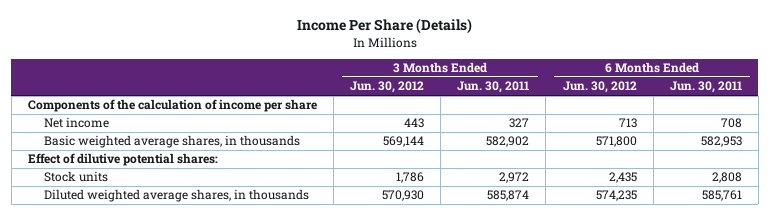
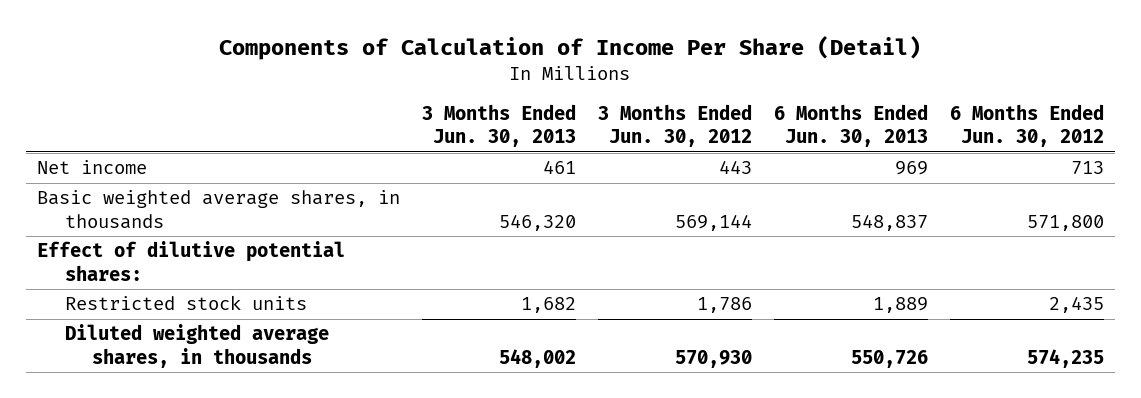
[296,18,472,35] Income Per Share (Details) -> [219,35,922,60] Components of Calculation of Income Per Share (Detail)
[457,81,530,94] Jun. 30, 2011 -> none
[669,81,742,94] Jun. 30, 2011 -> none
none -> [421,103,576,148] 3 Months Ended Jun. 30, 2013
none -> [773,103,928,148] 6 Months Ended Jun. 30, 2013
[28,99,318,113] Components of the calculation of income per share -> none
[43,171,108,183] Stock units -> [64,295,307,311] Restricted stock units

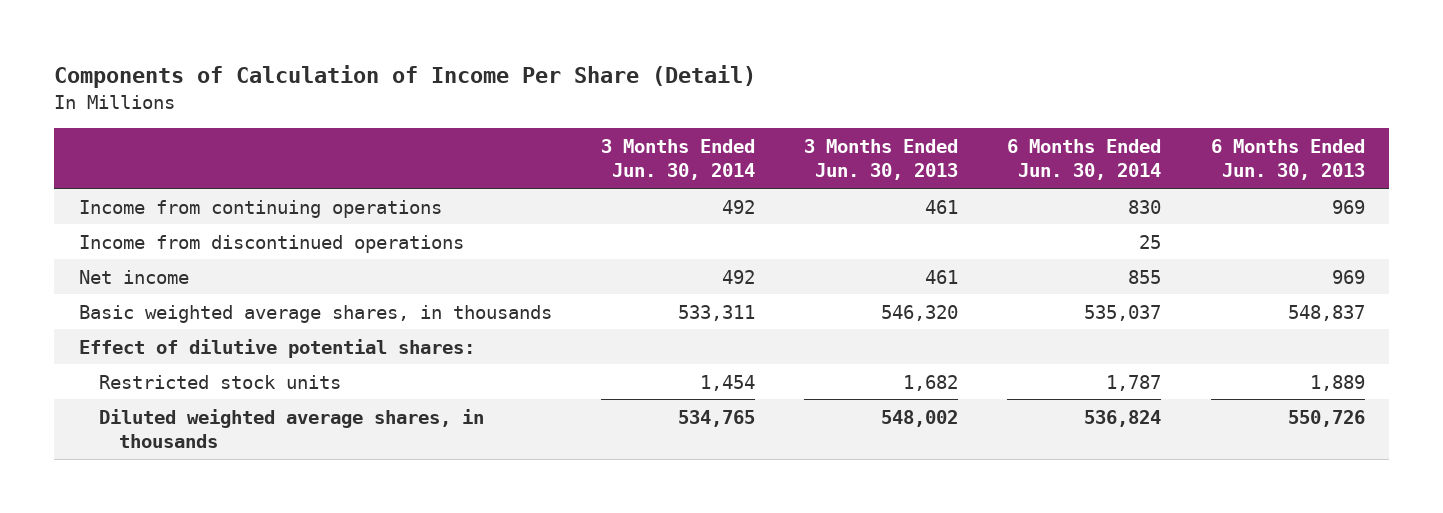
[597,103,752,148] 3 Months Ended Jun. 30, 2012 -> none
[949,103,1104,148] 6 Months Ended Jun. 30, 2012 -> none
none -> [600,138,755,181] 3 Months Ended Jun. 30, 2014
none -> [1007,138,1162,181] 6 Months Ended Jun. 30, 2014
none -> [78,199,442,218] Income from continuing operations
none -> [78,234,464,253] Income from discontinued operations

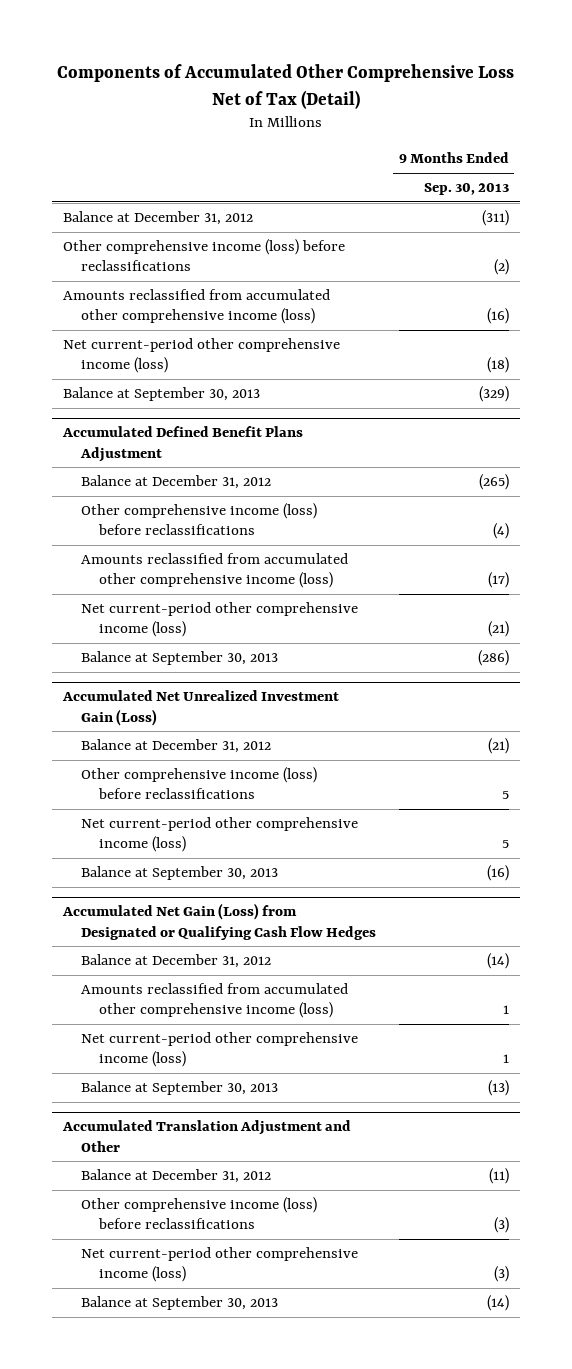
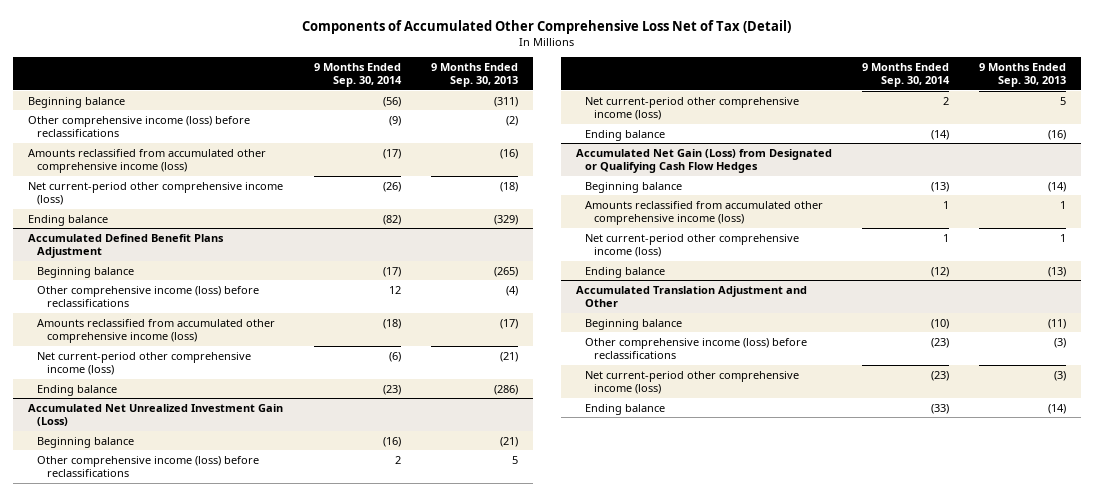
none -> [314,62,403,87] 9 Months Ended Sep. 30, 2014
[63,211,254,226] Balance at December 31, 2012 -> [28,96,126,108] Beginning balance
[63,387,261,402] Balance at September 30, 2013 -> [28,214,109,226] Ending balance
[80,475,271,490] Balance at December 31, 2012 -> [37,266,135,278] Beginning balance
[80,651,278,666] Balance at September 30, 2013 -> [37,384,118,396] Ending balance
[80,739,271,754] Balance at December 31, 2012 -> [37,436,135,448] Beginning balance
[80,866,278,881] Balance at September 30, 2013 -> [585,129,666,141] Ending balance
[80,954,271,969] Balance at December 31, 2012 -> [585,181,683,193] Beginning balance
[80,1081,278,1096] Balance at September 30, 2013 -> [585,266,666,278] Ending balance
[80,1169,271,1184] Balance at December 31, 2012 -> [585,318,683,330] Beginning balance
[80,1296,278,1311] Balance at September 30, 2013 -> [585,403,666,415] Ending balance

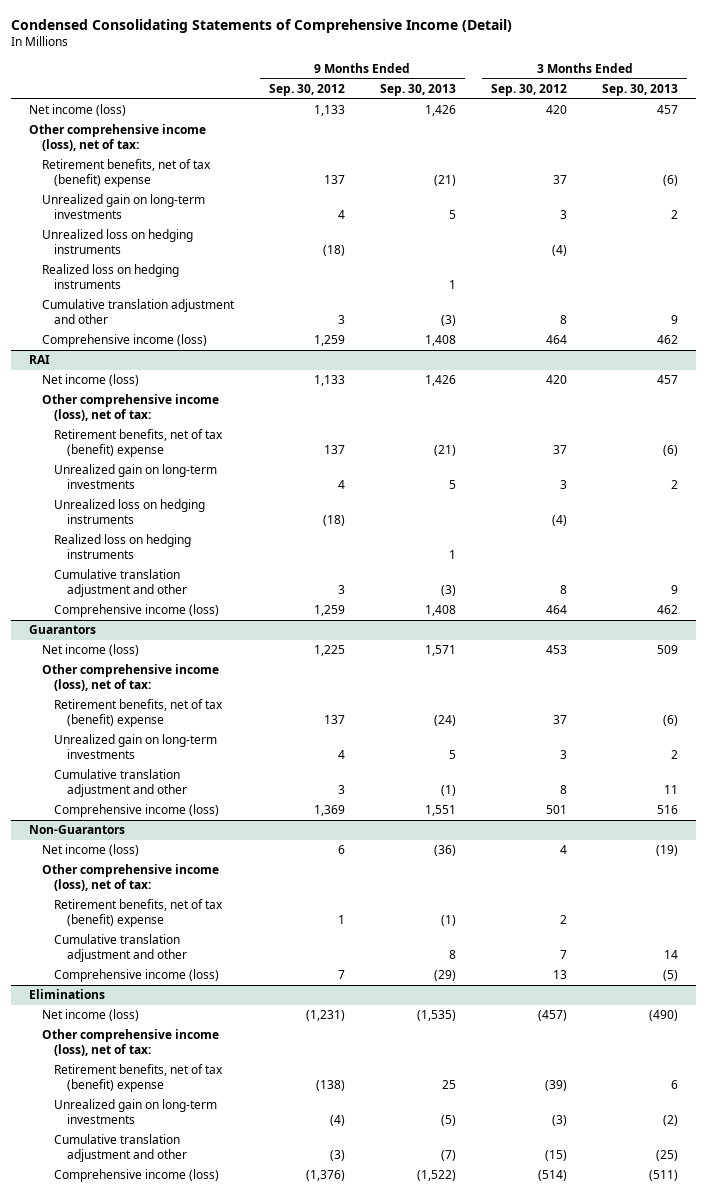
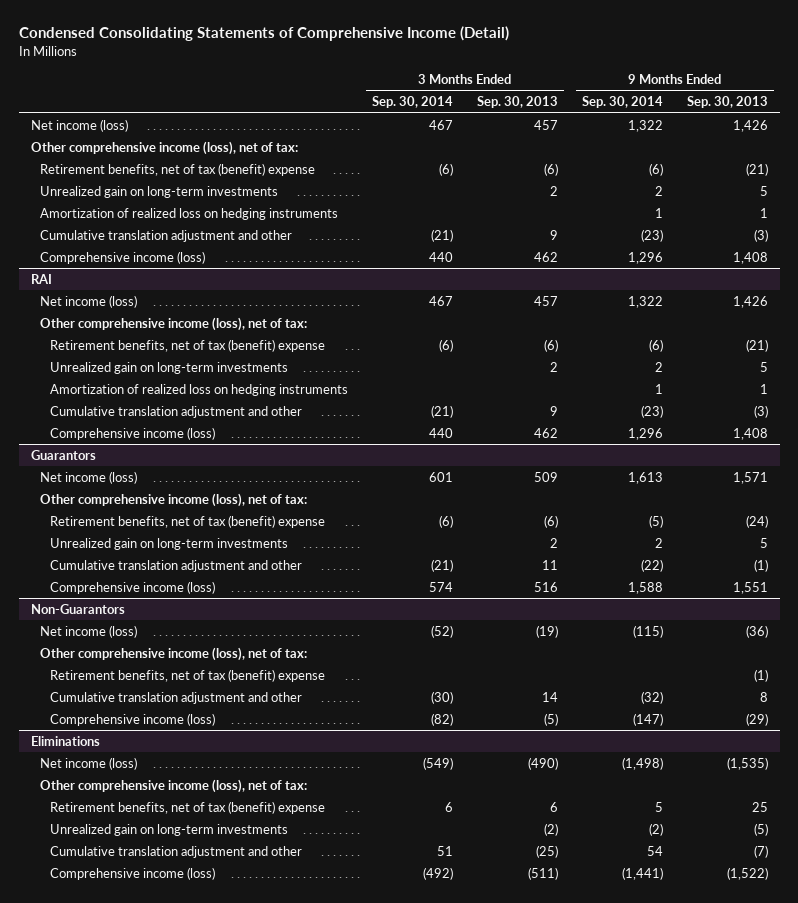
[268,84,345,97] Sep. 30, 2012 -> none
[491,84,568,97] Sep. 30, 2012 -> none
none -> [372,96,454,109] Sep. 30, 2014
none -> [581,96,663,109] Sep. 30, 2014
[41,229,193,254] Unrealized loss on hedging instruments -> none
[41,264,179,289] Realized loss on hedging instruments -> [40,207,339,220] Amortization of realized loss on hedging instruments
[54,499,206,524] Unrealized loss on hedging instruments -> none
[54,534,192,559] Realized loss on hedging instruments -> [50,383,349,396] Amortization of realized loss on hedging instruments

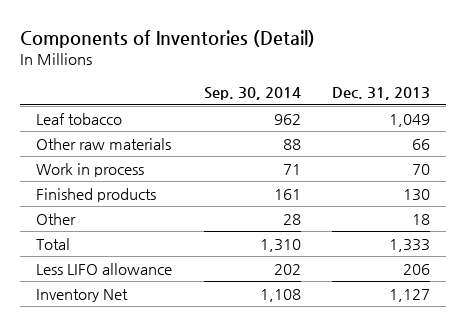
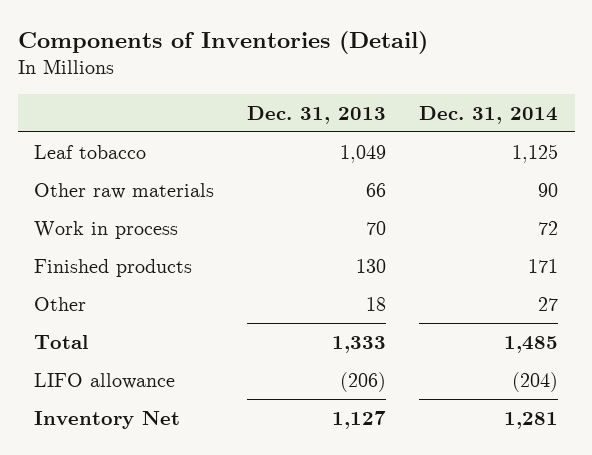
[203,87,301,101] Sep. 30, 2014 -> none
none -> [419,105,559,124] Dec. 31, 2014
[36,262,173,275] Less LIFO allowance -> [34,372,176,389] LIFO allowance
[403,263,431,275] 206 -> [340,371,387,392] (206)

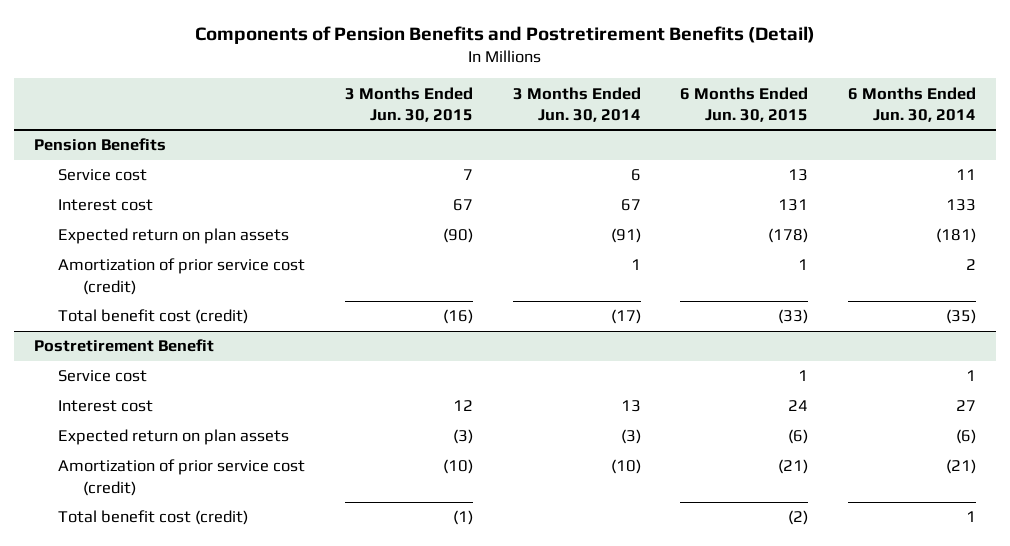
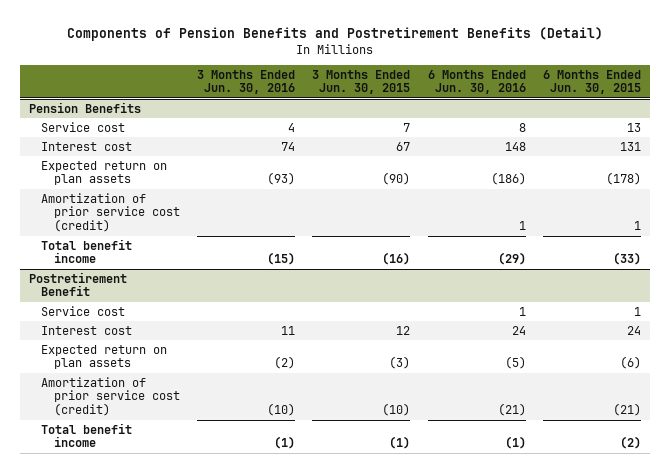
[512,86,641,122] 3 Months Ended Jun. 30, 2014 -> none
[848,86,977,122] 6 Months Ended Jun. 30, 2014 -> none
none -> [197,69,296,95] 3 Months Ended Jun. 30, 2016
none -> [427,69,526,95] 6 Months Ended Jun. 30, 2016
[58,309,249,325] Total benefit cost (credit) -> [41,238,133,264] Total benefit income
[58,510,249,526] Total benefit cost (credit) -> [41,422,133,448] Total benefit income

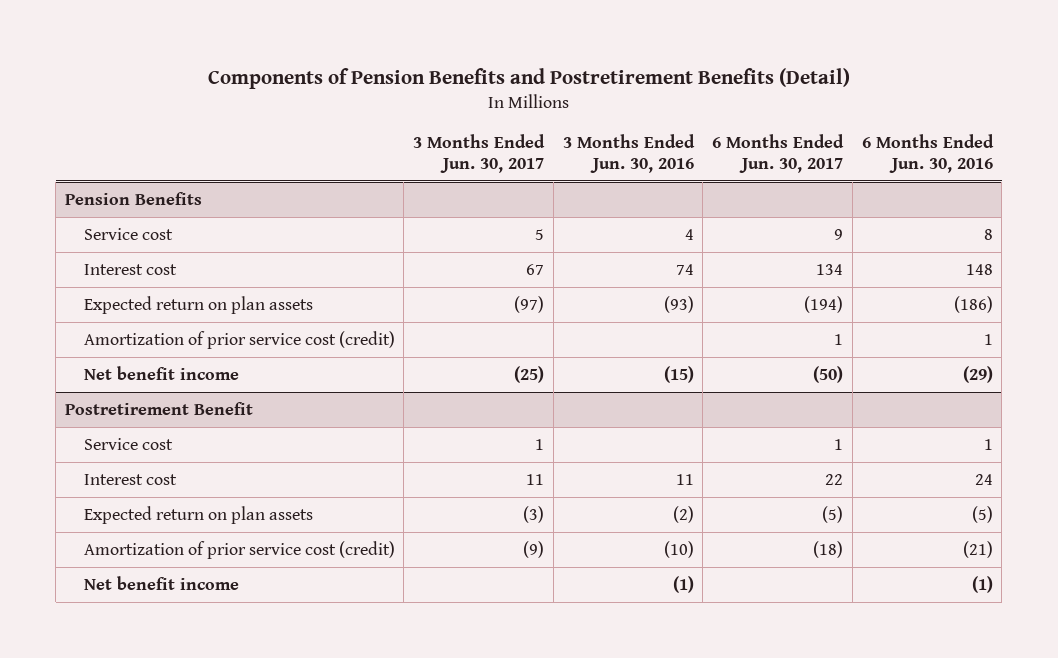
[312,69,411,95] 3 Months Ended Jun. 30, 2015 -> none
[543,69,642,95] 6 Months Ended Jun. 30, 2015 -> none
none -> [413,134,546,174] 3 Months Ended Jun. 30, 2017
none -> [712,134,845,174] 6 Months Ended Jun. 30, 2017
[41,238,133,264] Total benefit income -> [83,365,239,380] Net benefit income
[41,422,133,448] Total benefit income -> [83,575,239,590] Net benefit income

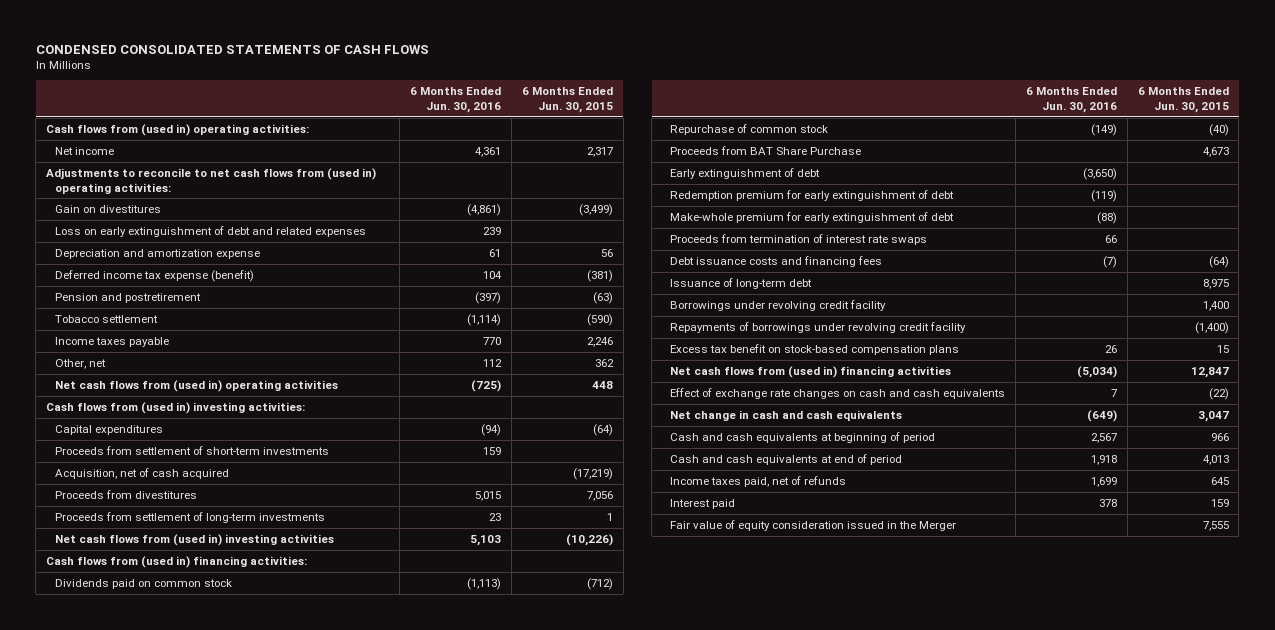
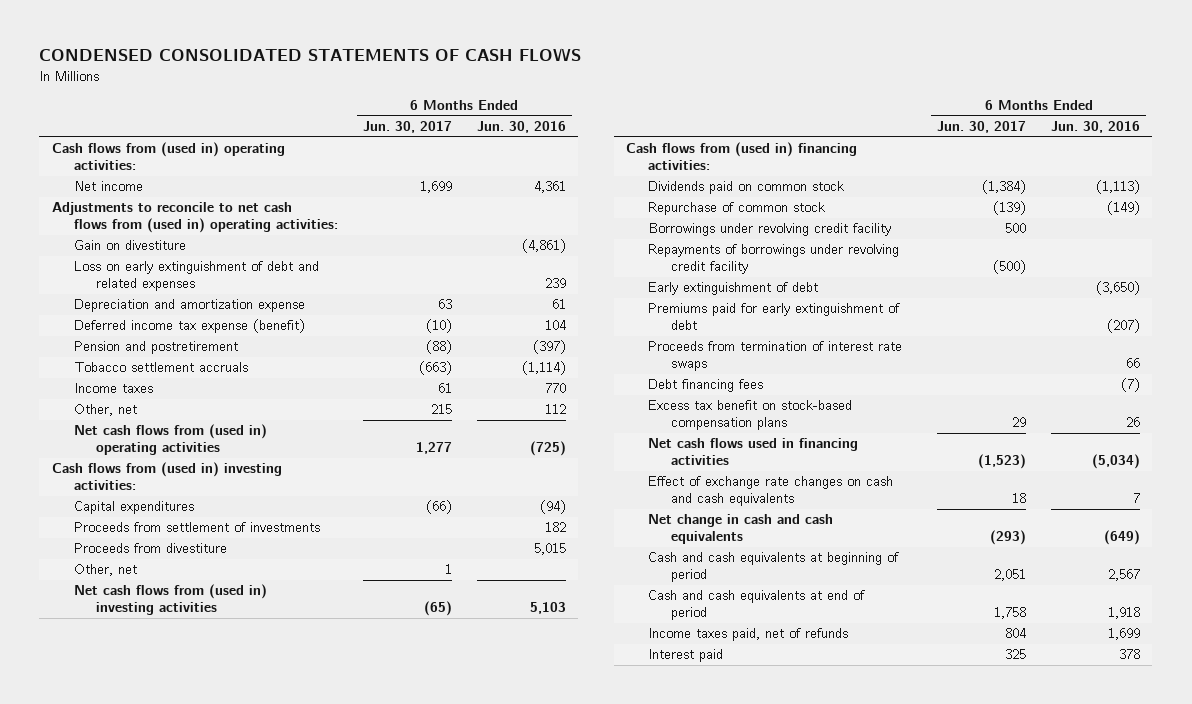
[521,87,613,114] 6 Months Ended Jun. 30, 2015 -> none
none -> [362,120,452,133] Jun. 30, 2017
[54,204,161,213] Gain on divestitures -> [74,240,187,251] Gain on divestiture
[54,314,158,323] Tobacco settlement -> [74,362,249,373] Tobacco settlement accruals
[54,336,169,347] Income taxes payable -> [74,383,154,394] Income taxes
[54,467,229,479] Acquisition, net of cash acquired -> none
[54,511,325,523] Proceeds from settlement of long-term investments -> none
[54,445,329,455] Proceeds from settlement of short-term investments -> [74,522,321,533] Proceeds from settlement of investments
[483,446,502,455] 159 -> [544,522,566,533] 182
[54,489,197,499] Proceeds from divestitures -> [74,543,228,554] Proceeds from divestiture
none -> [74,564,138,577] Other, net
[670,145,862,155] Proceeds from BAT Share Purchase -> none
[670,189,955,201] Redemption premium for early extinguishment of debt -> none
[670,211,955,223] Make-whole premium for early extinguishment of debt -> none
[670,255,883,267] Debt issuance costs and financing fees -> none
[670,277,813,289] Issuance of long-term debt -> none
[670,167,821,179] Early extinguishment of debt -> [648,282,819,296] Early extinguishment of debt
none -> [648,303,901,331] Premiums paid for early extinguishment of debt
[670,233,928,245] Proceeds from termination of interest rate swaps -> [648,341,903,372] Proceeds from termination of interest rate swaps
none -> [648,379,764,393] Debt financing fees
[670,365,952,378] Net cash flows from (used in) financing activities -> [648,438,859,466] Net cash flows used in financing activities
[670,519,957,531] Fair value of equity consideration issued in the Merger -> none

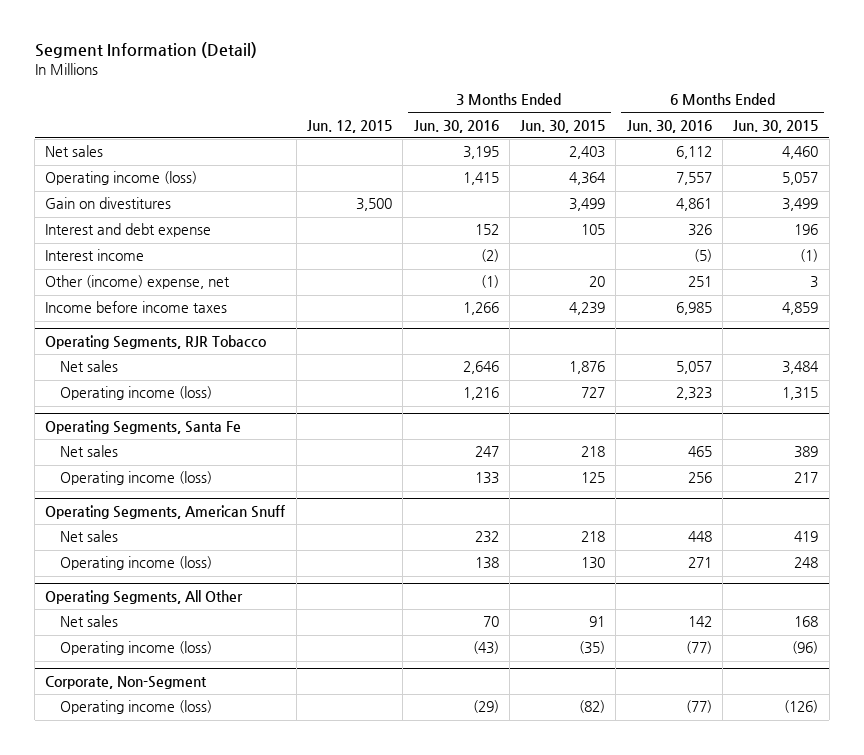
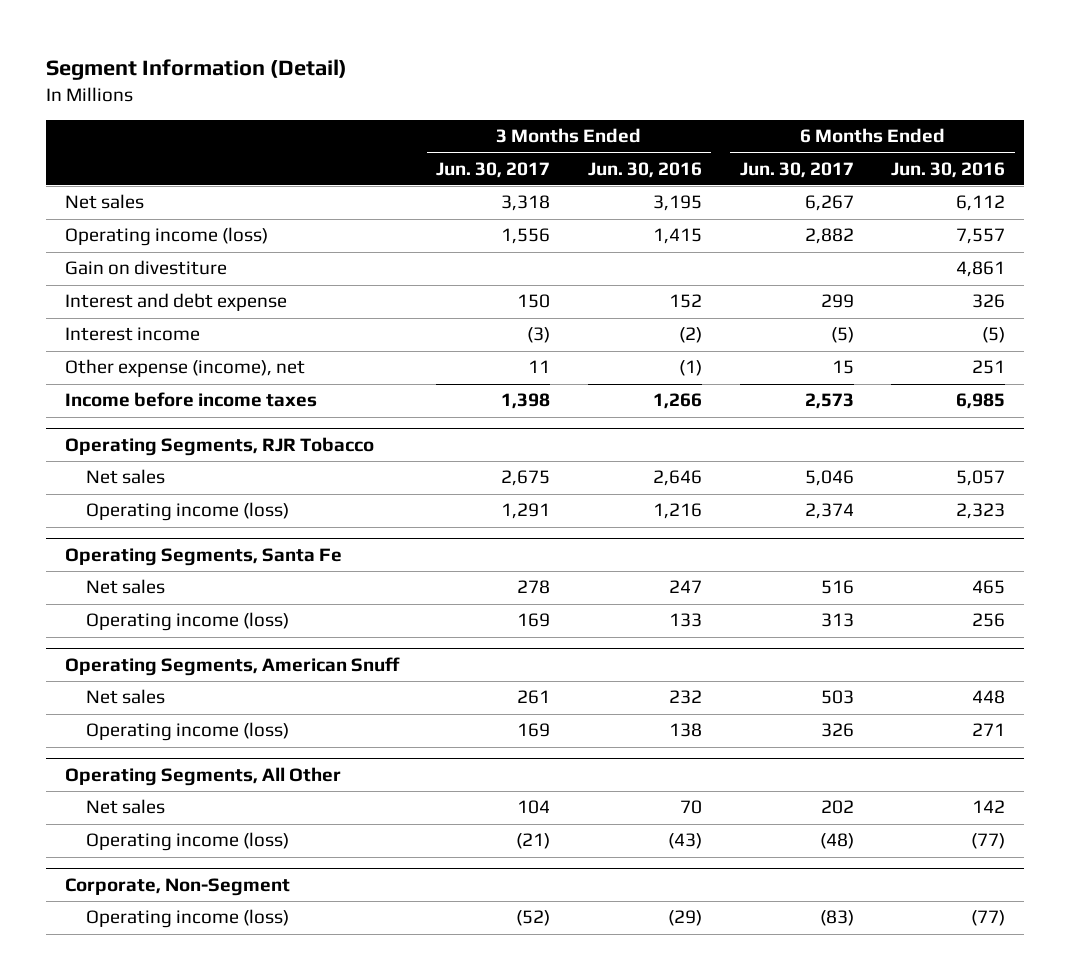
[307,119,393,133] Jun. 12, 2015 -> none
[520,119,606,133] Jun. 30, 2015 -> none
[733,119,819,133] Jun. 30, 2015 -> none
none -> [436,161,551,178] Jun. 30, 2017
none -> [739,161,854,178] Jun. 30, 2017
[45,197,172,210] Gain on divestitures -> [64,260,227,276] Gain on divestiture
[45,275,231,290] Other (income) expense, net -> [64,359,305,378] Other expense (income), net

